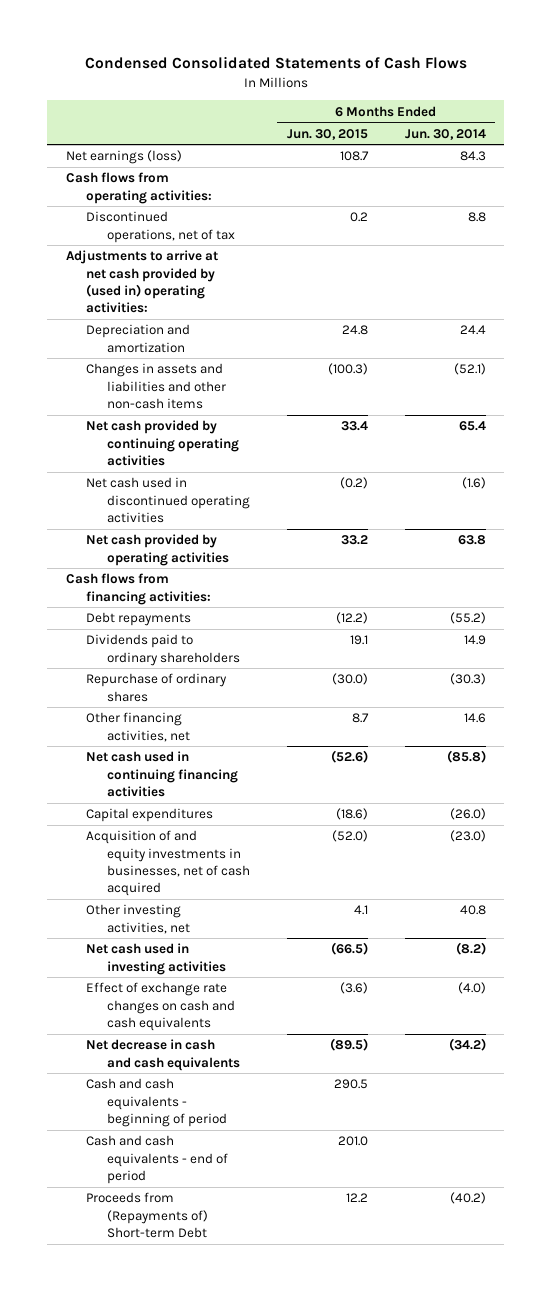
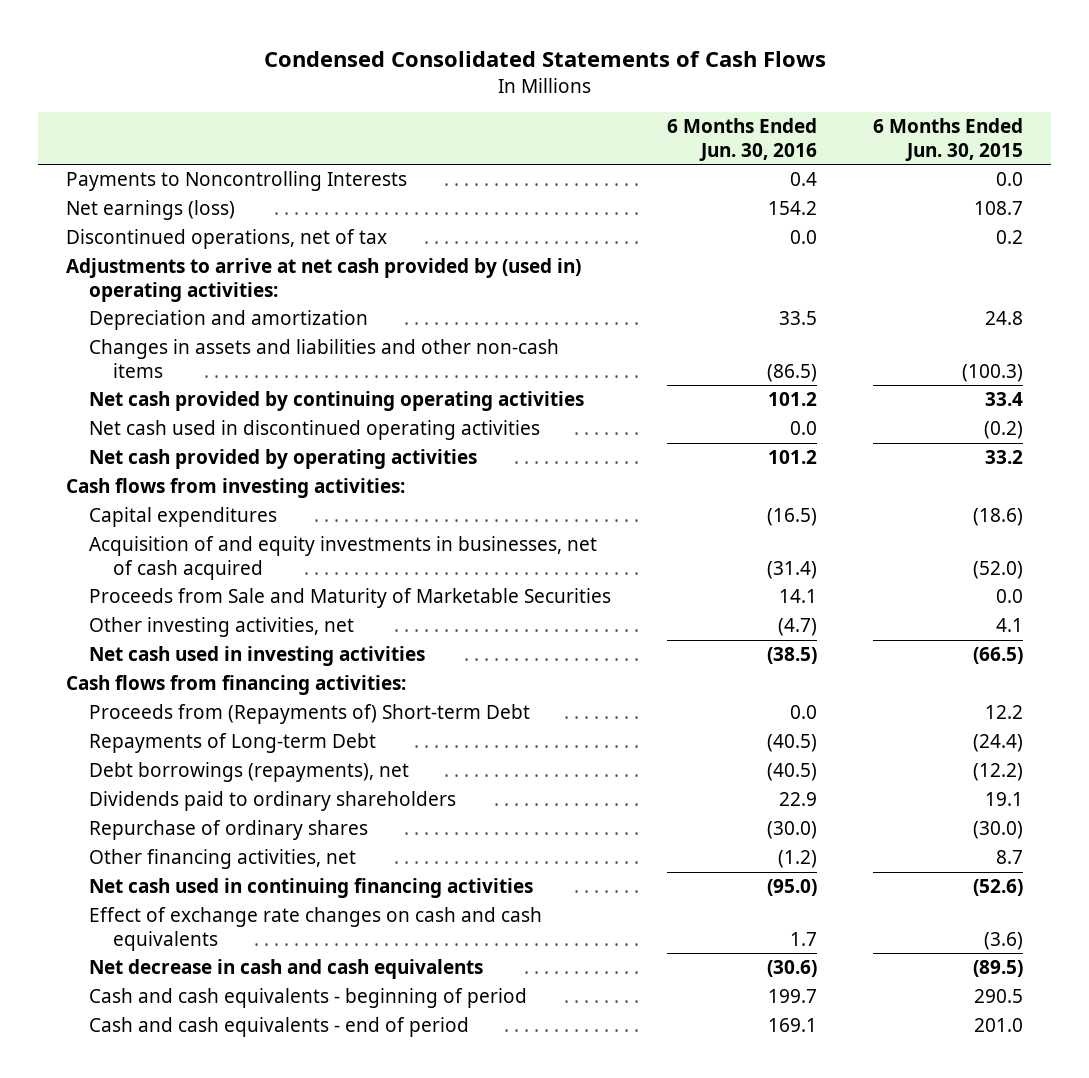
[404,128,486,140] Jun. 30, 2014 -> none
none -> [667,118,818,161] 6 Months Ended Jun. 30, 2016
none -> [65,171,407,192] Payments to Noncontrolling Interests
[65,172,213,204] Cash flows from operating activities: -> none
none -> [65,478,405,499] Cash flows from investing activities:
[86,808,214,823] Capital expenditures -> [89,507,278,528] Capital expenditures
[86,830,250,897] Acquisition of and equity investments in businesses, net of cash acquired -> [89,536,598,580] Acquisition of and equity investments in businesses, net of cash acquired
none -> [89,588,612,609] Proceeds from Sale and Maturity of Marketable Securities
[86,904,190,934] Other investing activities, net -> [89,617,355,638] Other investing activities, net
[86,943,226,975] Net cash used in investing activities -> [89,646,426,667] Net cash used in investing activities
[86,1192,208,1238] Proceeds from (Repayments of) Short-term Debt -> [89,704,531,725] Proceeds from (Repayments of) Short-term Debt
none -> [89,733,377,754] Repayments of Long-term Debt
[86,612,192,627] Debt repayments -> [89,762,410,783] Debt borrowings (repayments), net

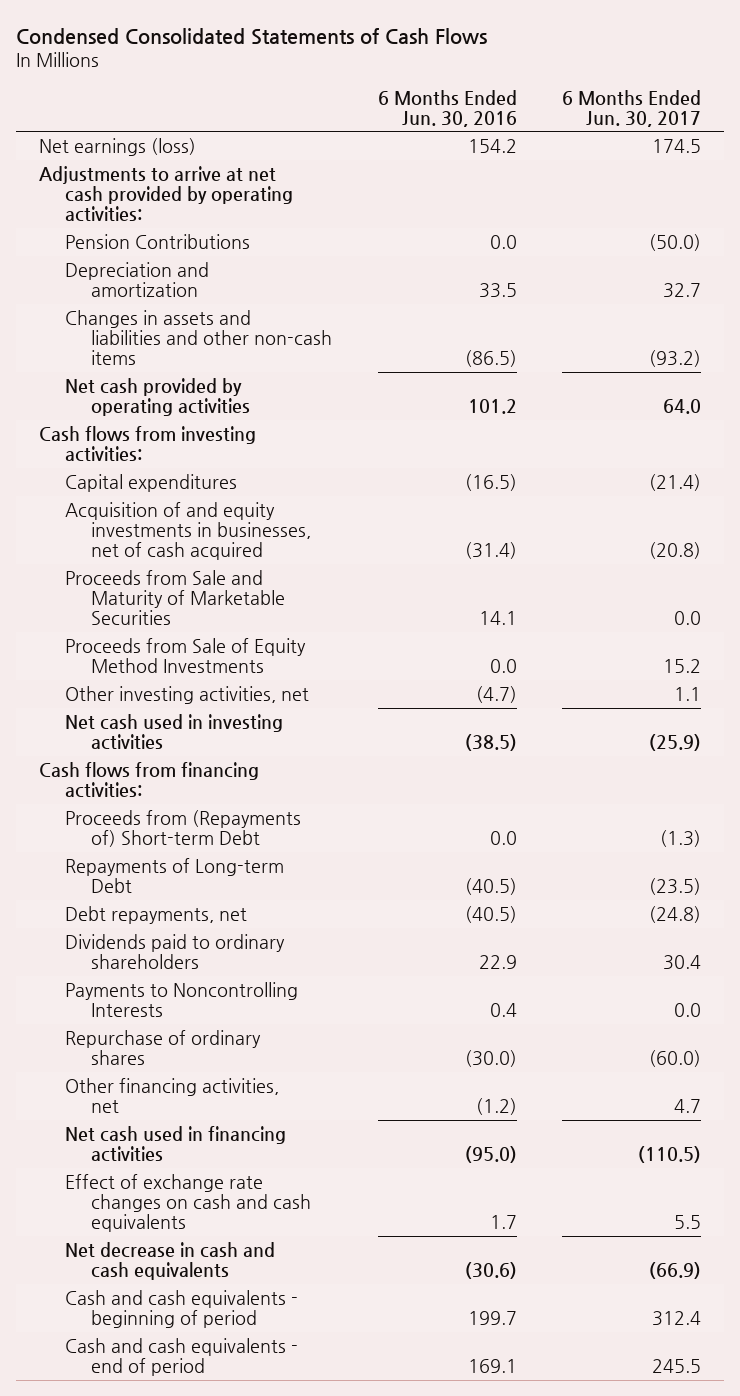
[873,118,1024,161] 6 Months Ended Jun. 30, 2015 -> none
none -> [561,89,701,127] 6 Months Ended Jun. 30, 2017
[65,229,387,250] Discontinued operations, net of tax -> none
[65,258,581,302] Adjustments to arrive at net cash provided by (used in) operating activities: -> [38,165,294,222] Adjustments to arrive at net cash provided by operating activities:
none -> [65,233,251,249] Pension Contributions
[89,391,585,412] Net cash provided by continuing operating activities -> none
[89,420,541,441] Net cash used in discontinued operating activities -> none
none -> [65,637,307,673] Proceeds from Sale of Equity Method Investments
[89,762,410,783] Debt borrowings (repayments), net -> [65,905,248,924] Debt repayments, net
[65,171,407,192] Payments to Noncontrolling Interests -> [65,981,299,1017] Payments to Noncontrolling Interests
[89,878,534,899] Net cash used in continuing financing activities -> [65,1125,287,1162] Net cash used in financing activities

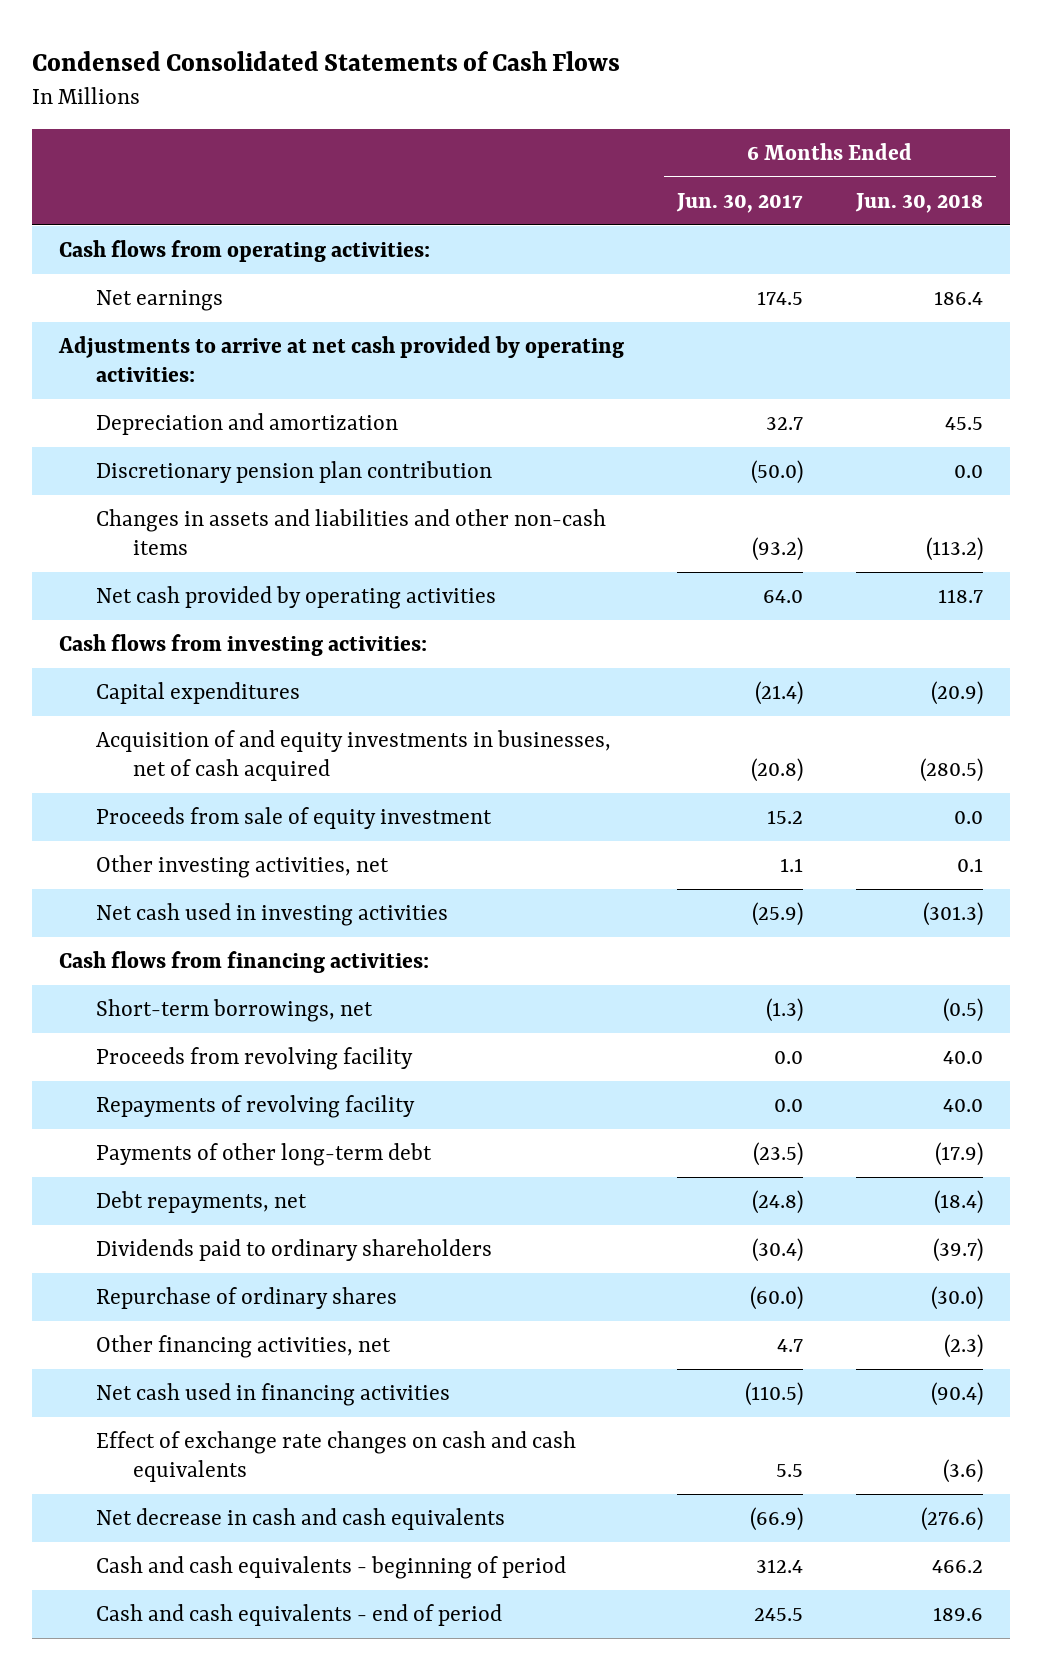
[377,89,517,127] 6 Months Ended Jun. 30, 2016 -> none
none -> [854,192,983,213] Jun. 30, 2018
none -> [58,240,430,263] Cash flows from operating activities:
[38,137,196,156] Net earnings (loss) -> [95,290,223,312] Net earnings
[65,233,251,249] Pension Contributions -> none
none -> [95,461,492,484] Discretionary pension plan contribution
[65,569,286,625] Proceeds from Sale and Maturity of Marketable Securities -> none
[65,637,307,673] Proceeds from Sale of Equity Method Investments -> [95,807,492,830] Proceeds from sale of equity investment
[65,809,302,847] Proceeds from (Repayments of) Short-term Debt -> [95,999,373,1023] Short-term borrowings, net
none -> [95,1047,413,1071] Proceeds from revolving facility
none -> [95,1095,415,1119] Repayments of revolving facility
[65,857,285,893] Repayments of Long-term Debt -> [95,1143,432,1167] Payments of other long-term debt
[65,981,299,1017] Payments to Noncontrolling Interests -> none
[662,954,701,970] 30.4 -> [751,1238,803,1263] (30.4)

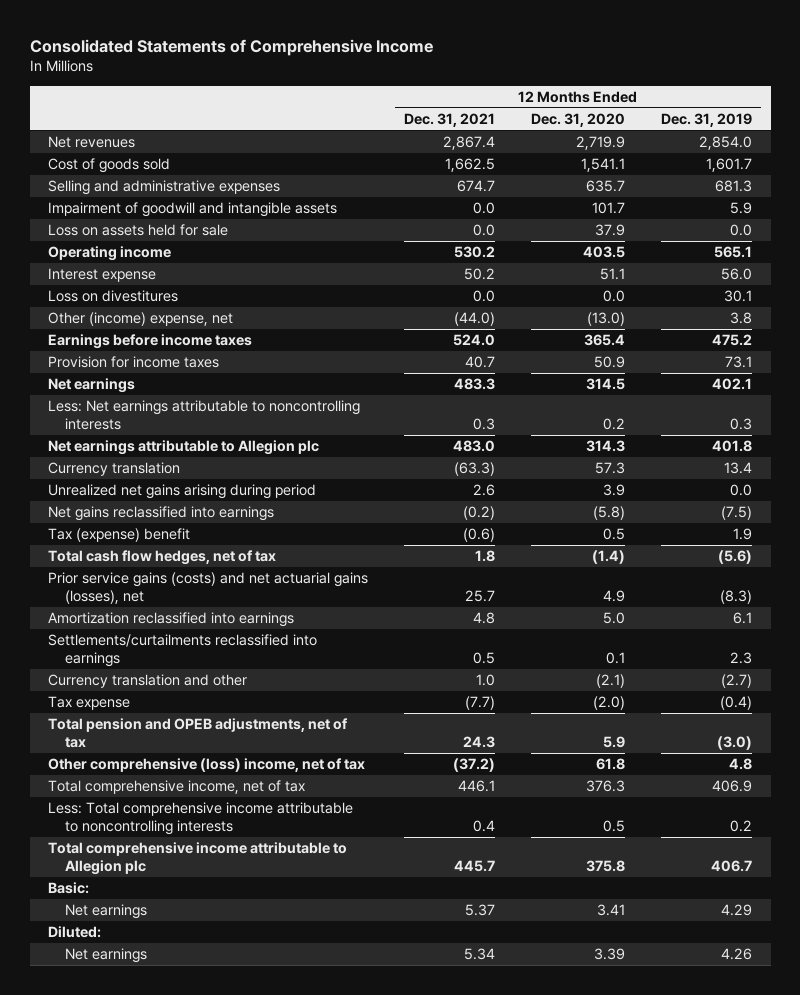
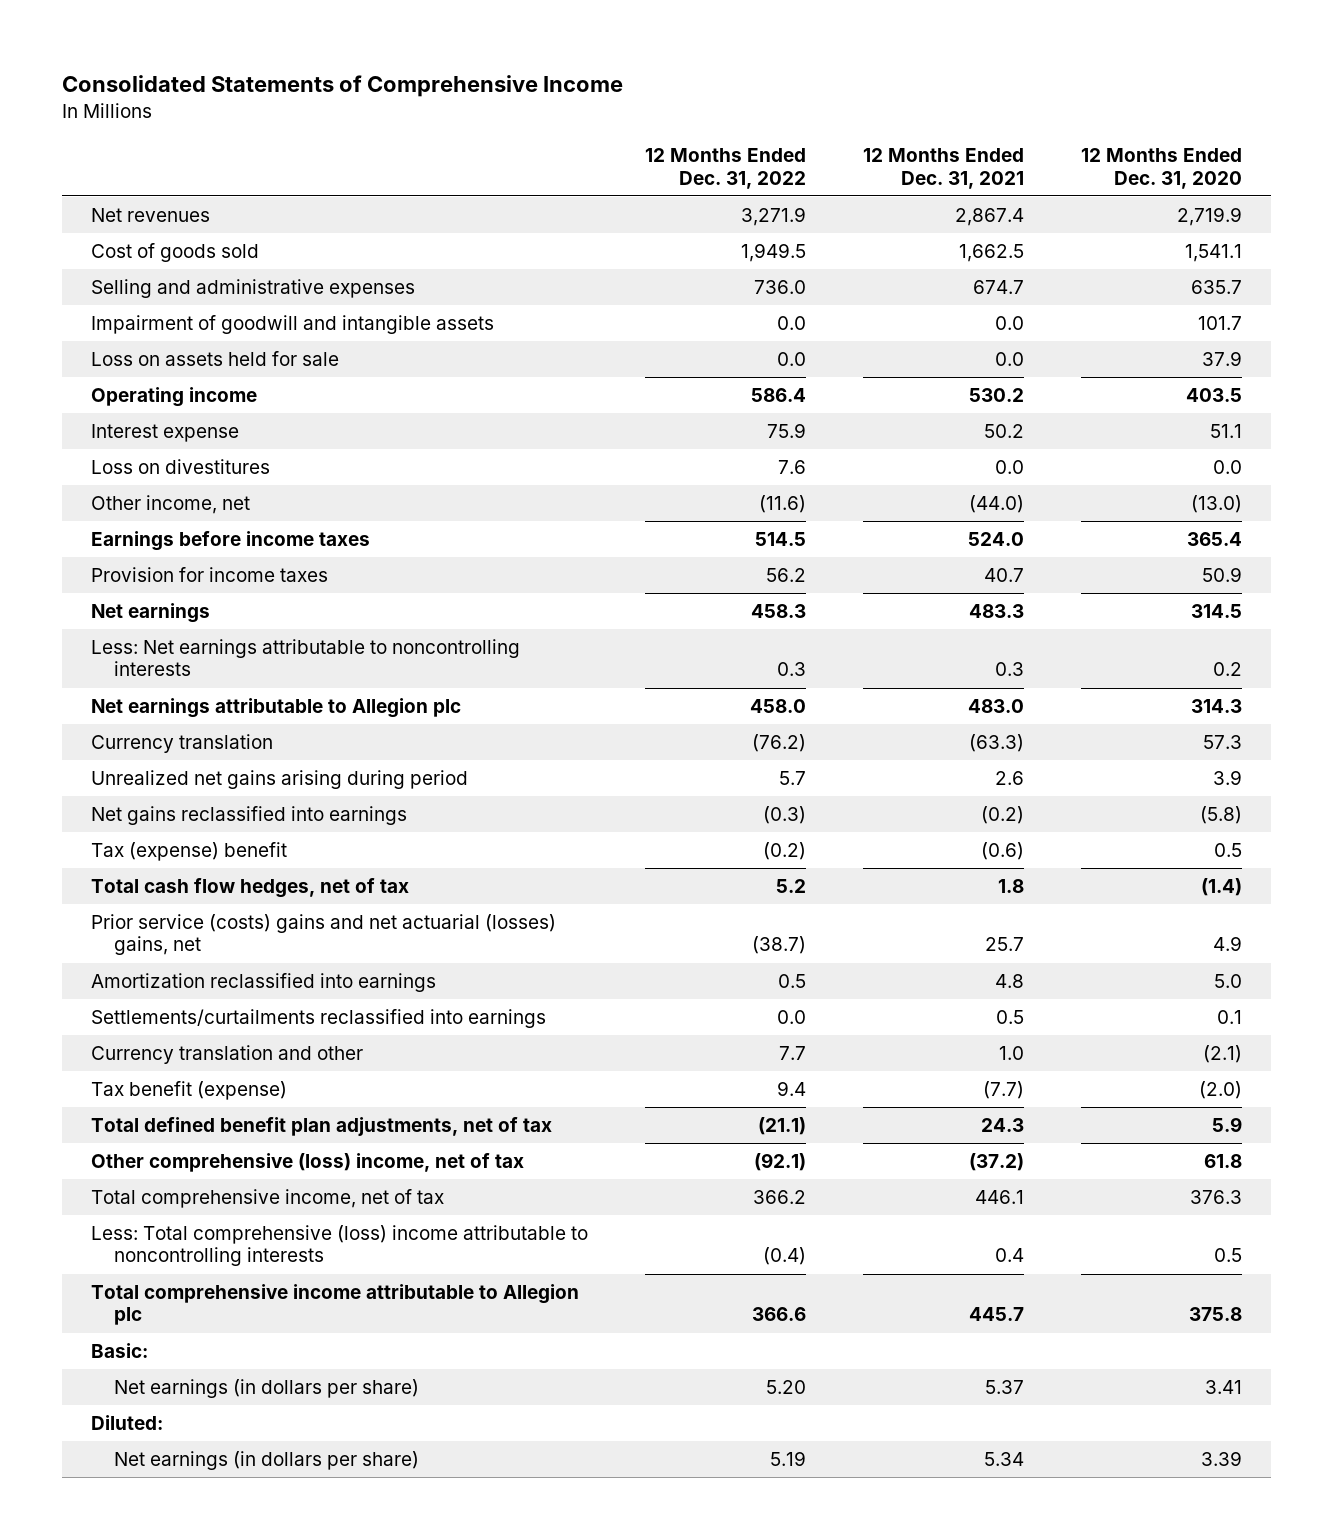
[661,112,753,127] Dec. 31, 2019 -> none
none -> [644,148,806,189] 12 Months Ended Dec. 31, 2022
[47,312,233,327] Other (income) expense, net -> [90,495,250,515] Other income, net
[47,572,368,605] Prior service gains (costs) and net actuarial gains (losses), net -> [90,914,556,956] Prior service (costs) gains and net actuarial (losses) gains, net
[47,696,130,711] Tax expense -> [90,1081,287,1101] Tax benefit (expense)
[47,718,348,749] Total pension and OPEB adjustments, net of tax -> [90,1117,552,1137] Total defined benefit plan adjustments, net of tax
[47,802,353,836] Less: Total comprehensive income attributable to noncontrolling interests -> [90,1225,588,1267] Less: Total comprehensive (loss) income attributable to noncontrolling interests
[65,904,148,920] Net earnings -> [114,1379,420,1399] Net earnings (in dollars per share)
[65,948,148,964] Net earnings -> [114,1451,420,1471] Net earnings (in dollars per share)

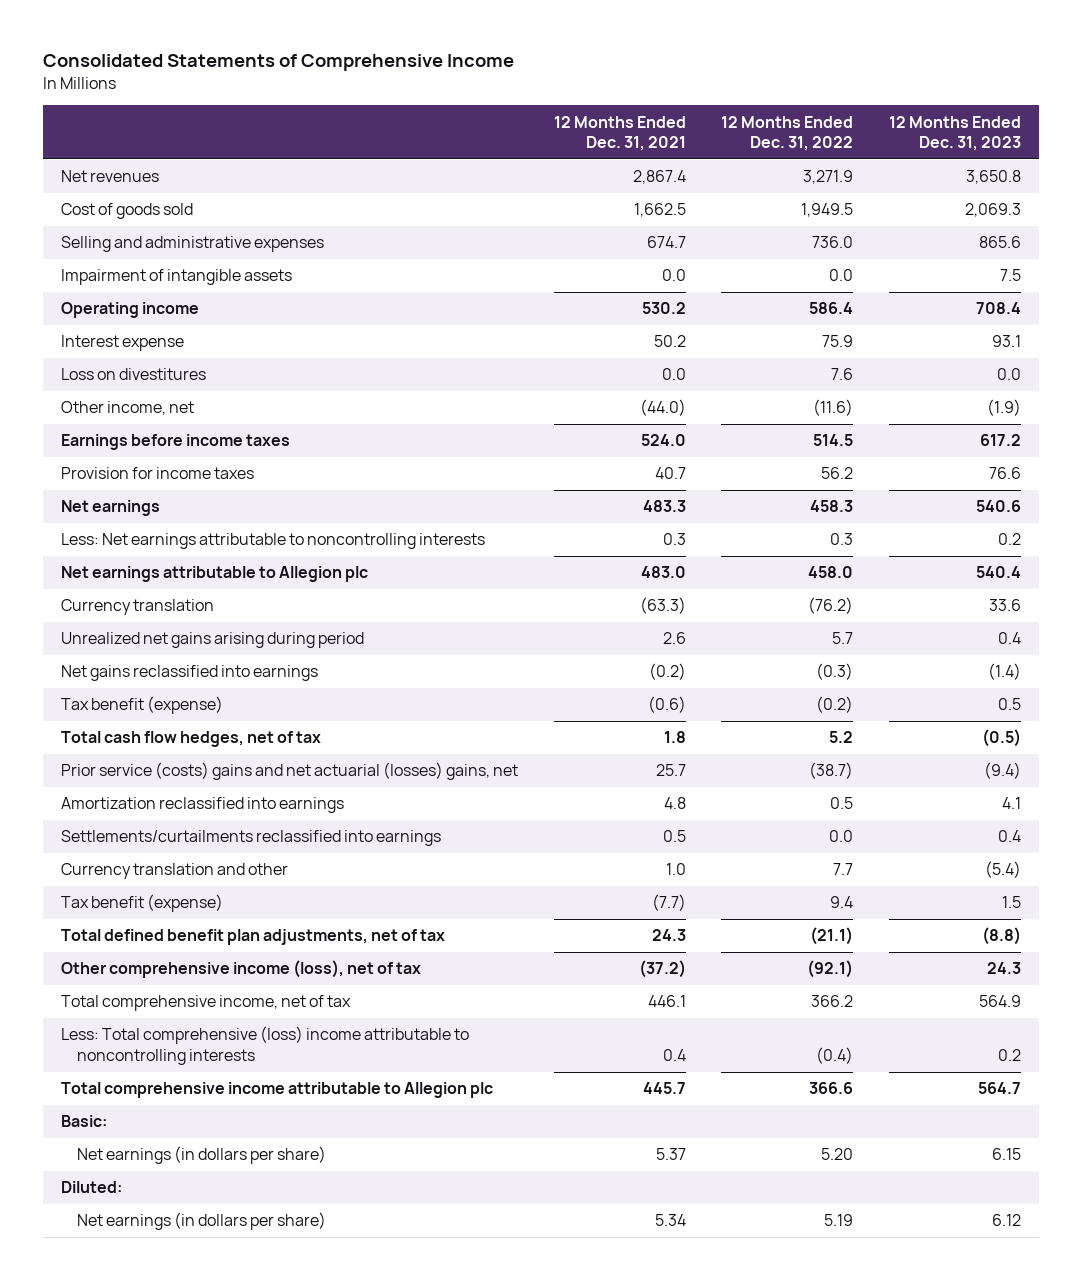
[1081,148,1243,189] 12 Months Ended Dec. 31, 2020 -> none
none -> [889,115,1022,152] 12 Months Ended Dec. 31, 2023
[90,351,339,367] Loss on assets held for sale -> none
[90,315,494,335] Impairment of goodwill and intangible assets -> [60,269,292,286] Impairment of intangible assets
[90,842,287,862] Tax (expense) benefit -> [60,696,223,715] Tax benefit (expense)
[90,1153,524,1173] Other comprehensive (loss) income, net of tax -> [60,960,421,979] Other comprehensive income (loss), net of tax

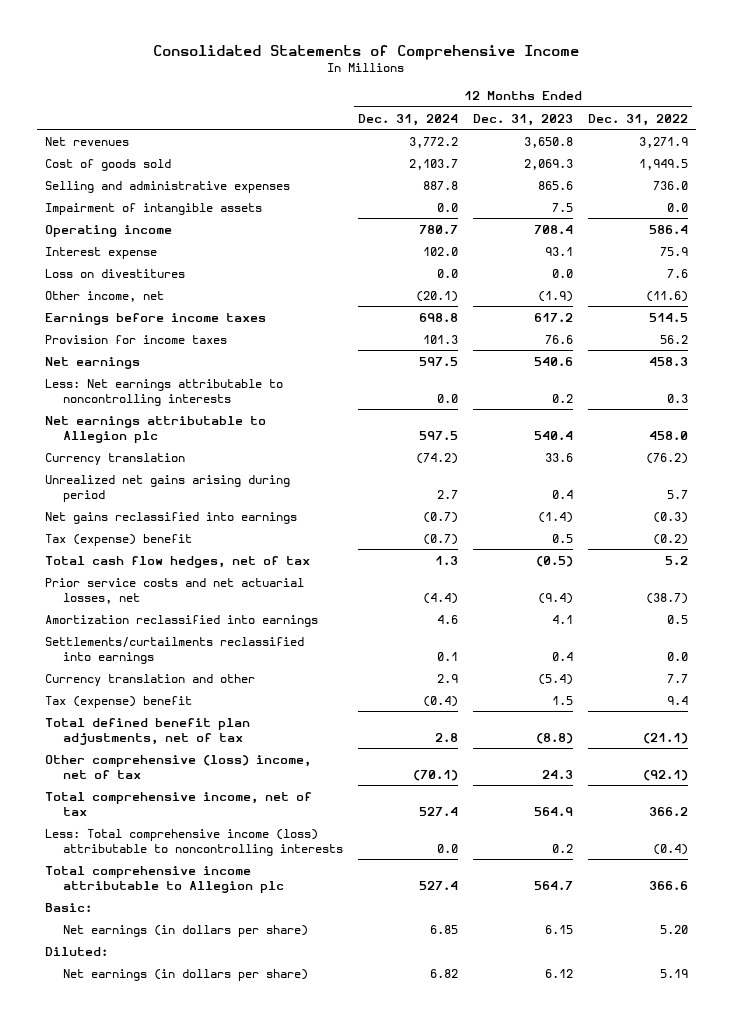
[553,115,686,152] 12 Months Ended Dec. 31, 2021 -> none
none -> [358,113,459,126] Dec. 31, 2024
[60,696,223,715] Tax benefit (expense) -> [44,533,192,546] Tax (expense) benefit
[60,762,518,781] Prior service (costs) gains and net actuarial (losses) gains, net -> [44,577,304,604] Prior service costs and net actuarial losses, net
[60,894,223,913] Tax benefit (expense) -> [44,695,192,708] Tax (expense) benefit
[60,960,421,979] Other comprehensive income (loss), net of tax -> [44,754,311,779] Other comprehensive (loss) income, net of tax
[60,1026,469,1065] Less: Total comprehensive (loss) income attributable to noncontrolling interests -> [44,828,343,856] Less: Total comprehensive income (loss) attributable to noncontrolling interests

